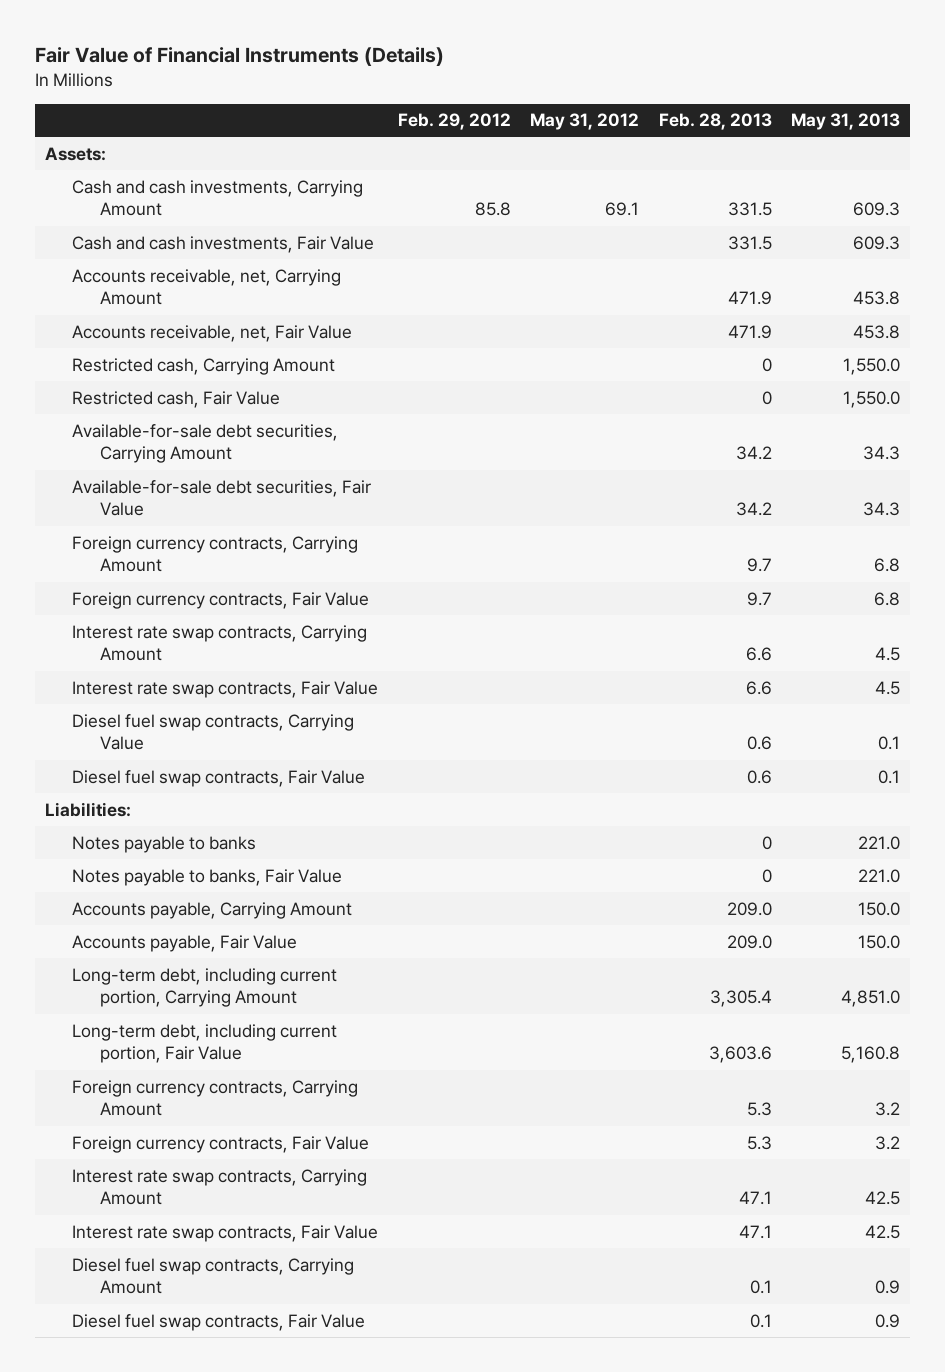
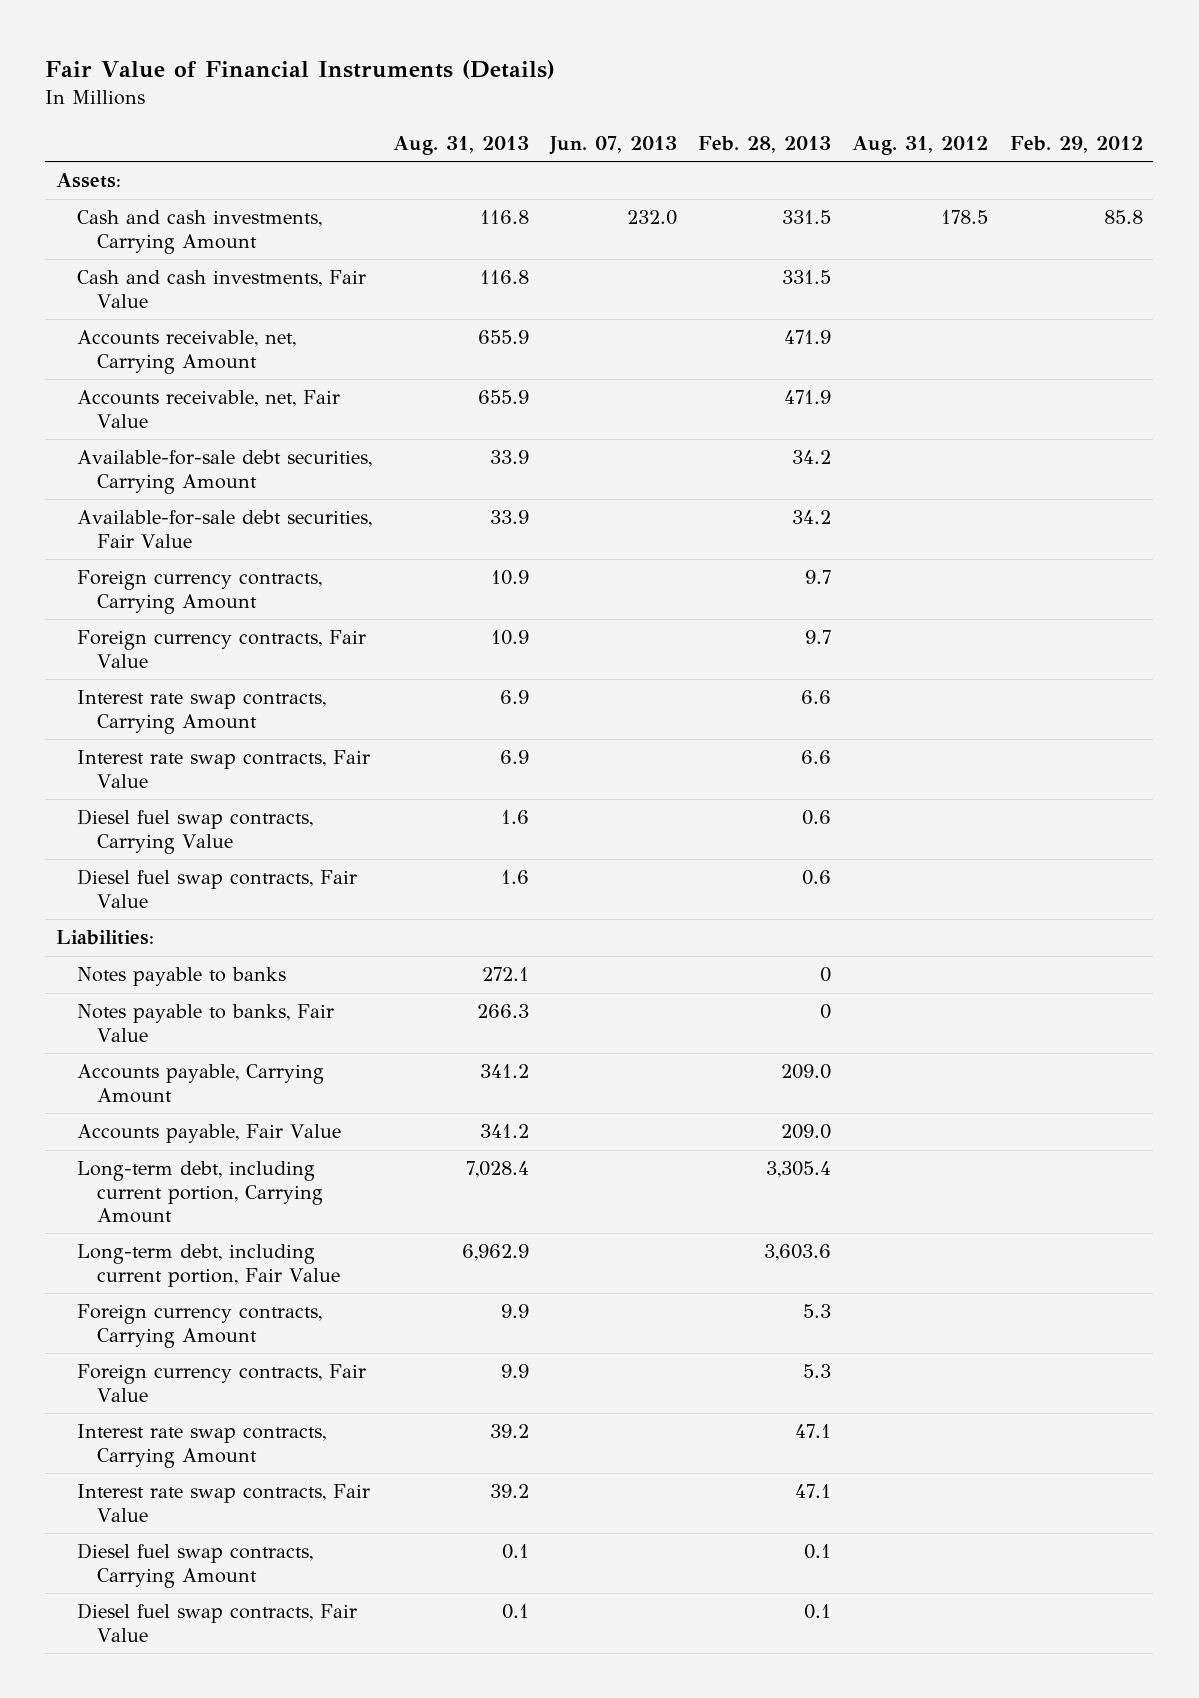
[530,113,640,131] May 31, 2012 -> none
[791,113,901,131] May 31, 2013 -> none
none -> [392,135,529,155] Aug. 31, 2013
none -> [548,135,677,155] Jun. 07, 2013
none -> [852,135,989,155] Aug. 31, 2012
[72,357,336,375] Restricted cash, Carrying Amount -> none
[72,390,281,408] Restricted cash, Fair Value -> none

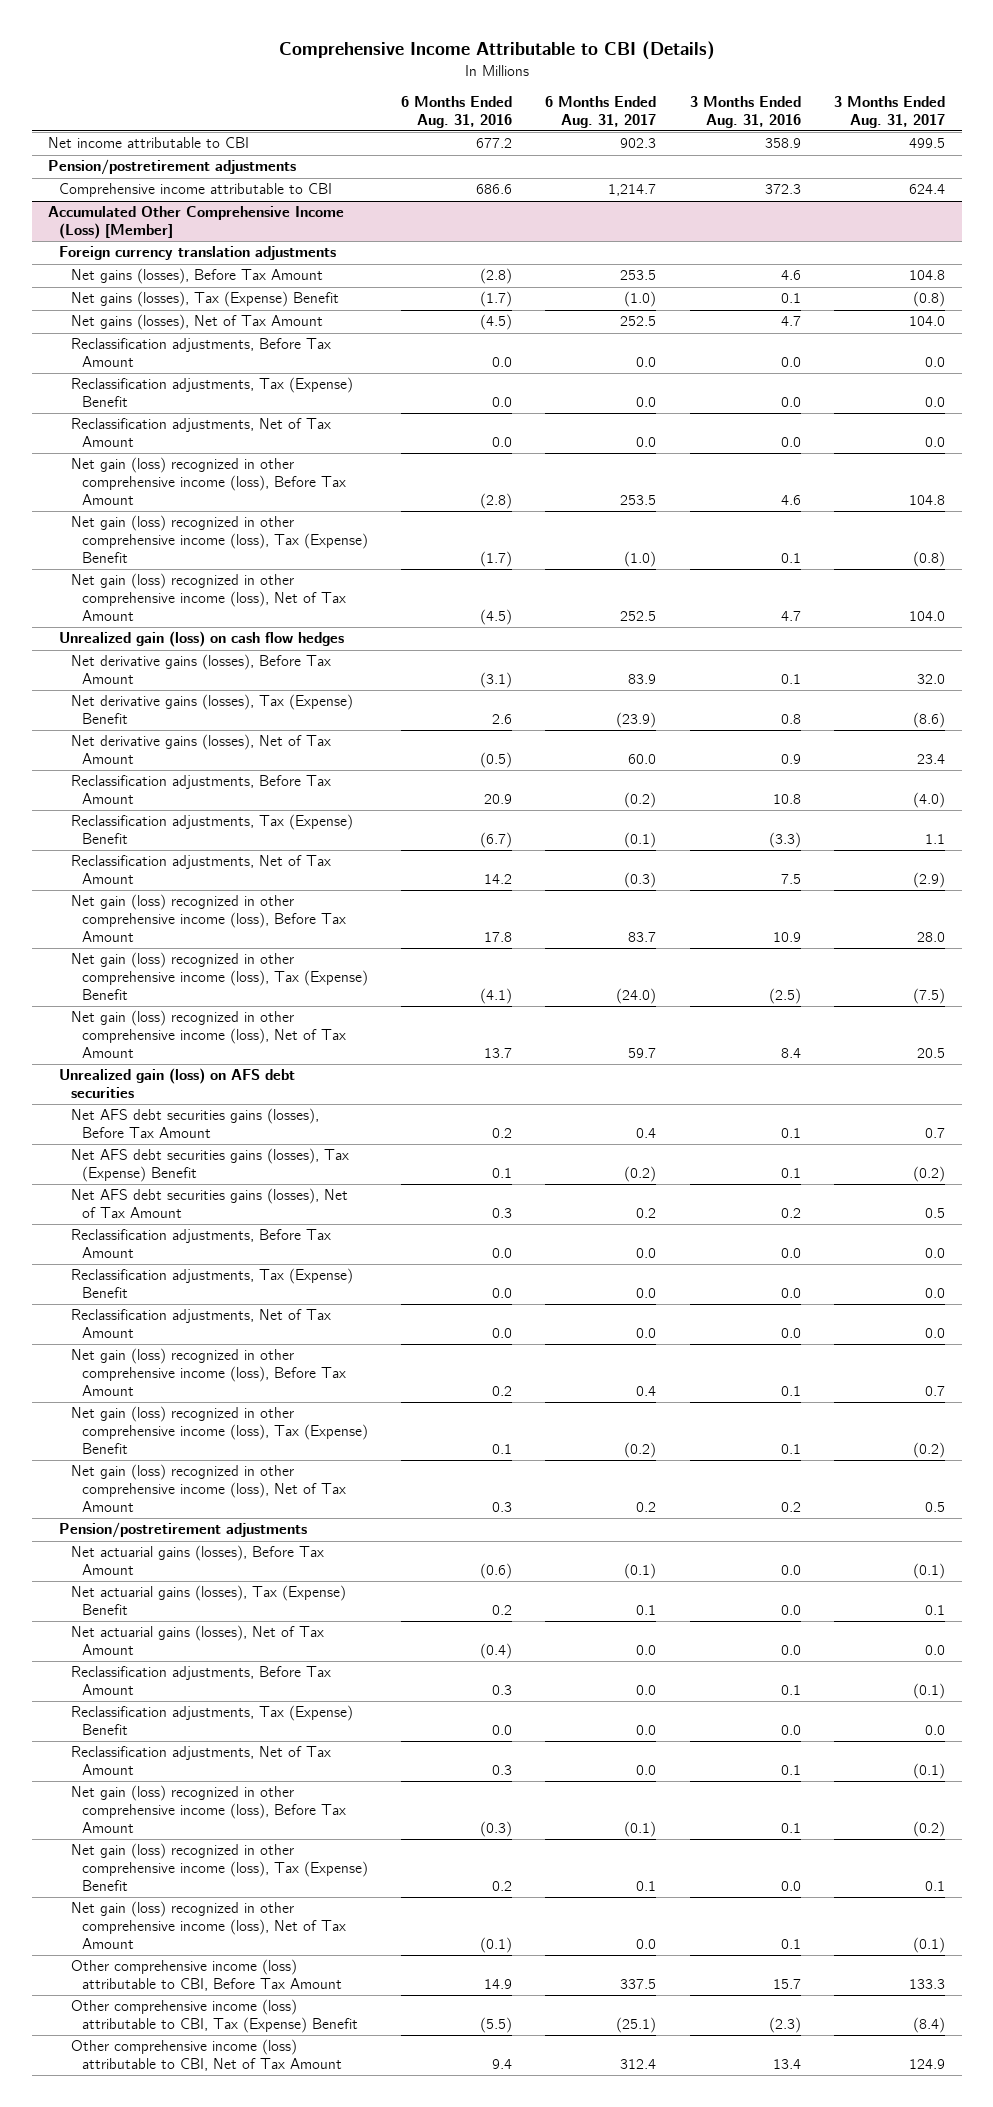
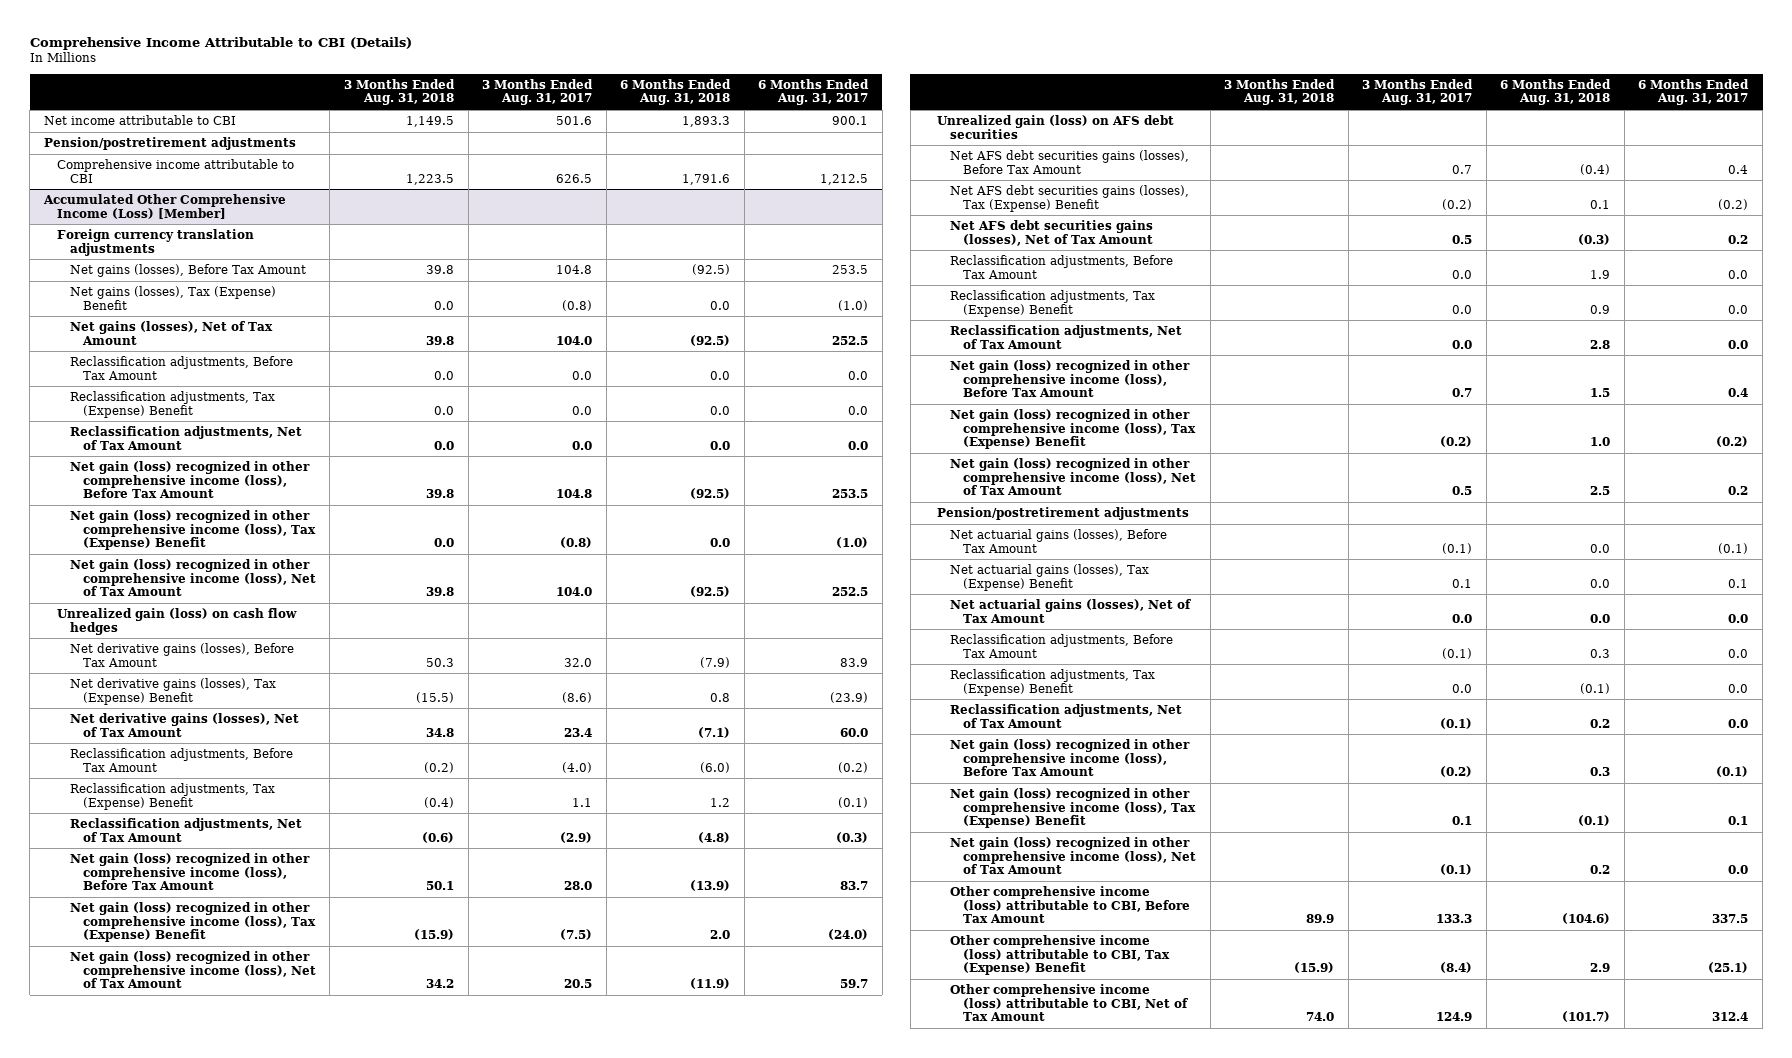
[400,96,512,128] 6 Months Ended Aug. 31, 2016 -> none
[689,96,801,128] 3 Months Ended Aug. 31, 2016 -> none
none -> [343,78,455,106] 3 Months Ended Aug. 31, 2018
none -> [620,78,732,106] 6 Months Ended Aug. 31, 2018
[620,138,657,149] 902.3 -> [832,115,869,125] 900.1
[908,138,945,149] 499.5 -> [556,115,593,125] 501.6
[608,184,657,197] 1,214.7 -> [820,173,869,185] 1,212.5
[908,184,945,195] 624.4 -> [556,173,593,183] 626.5

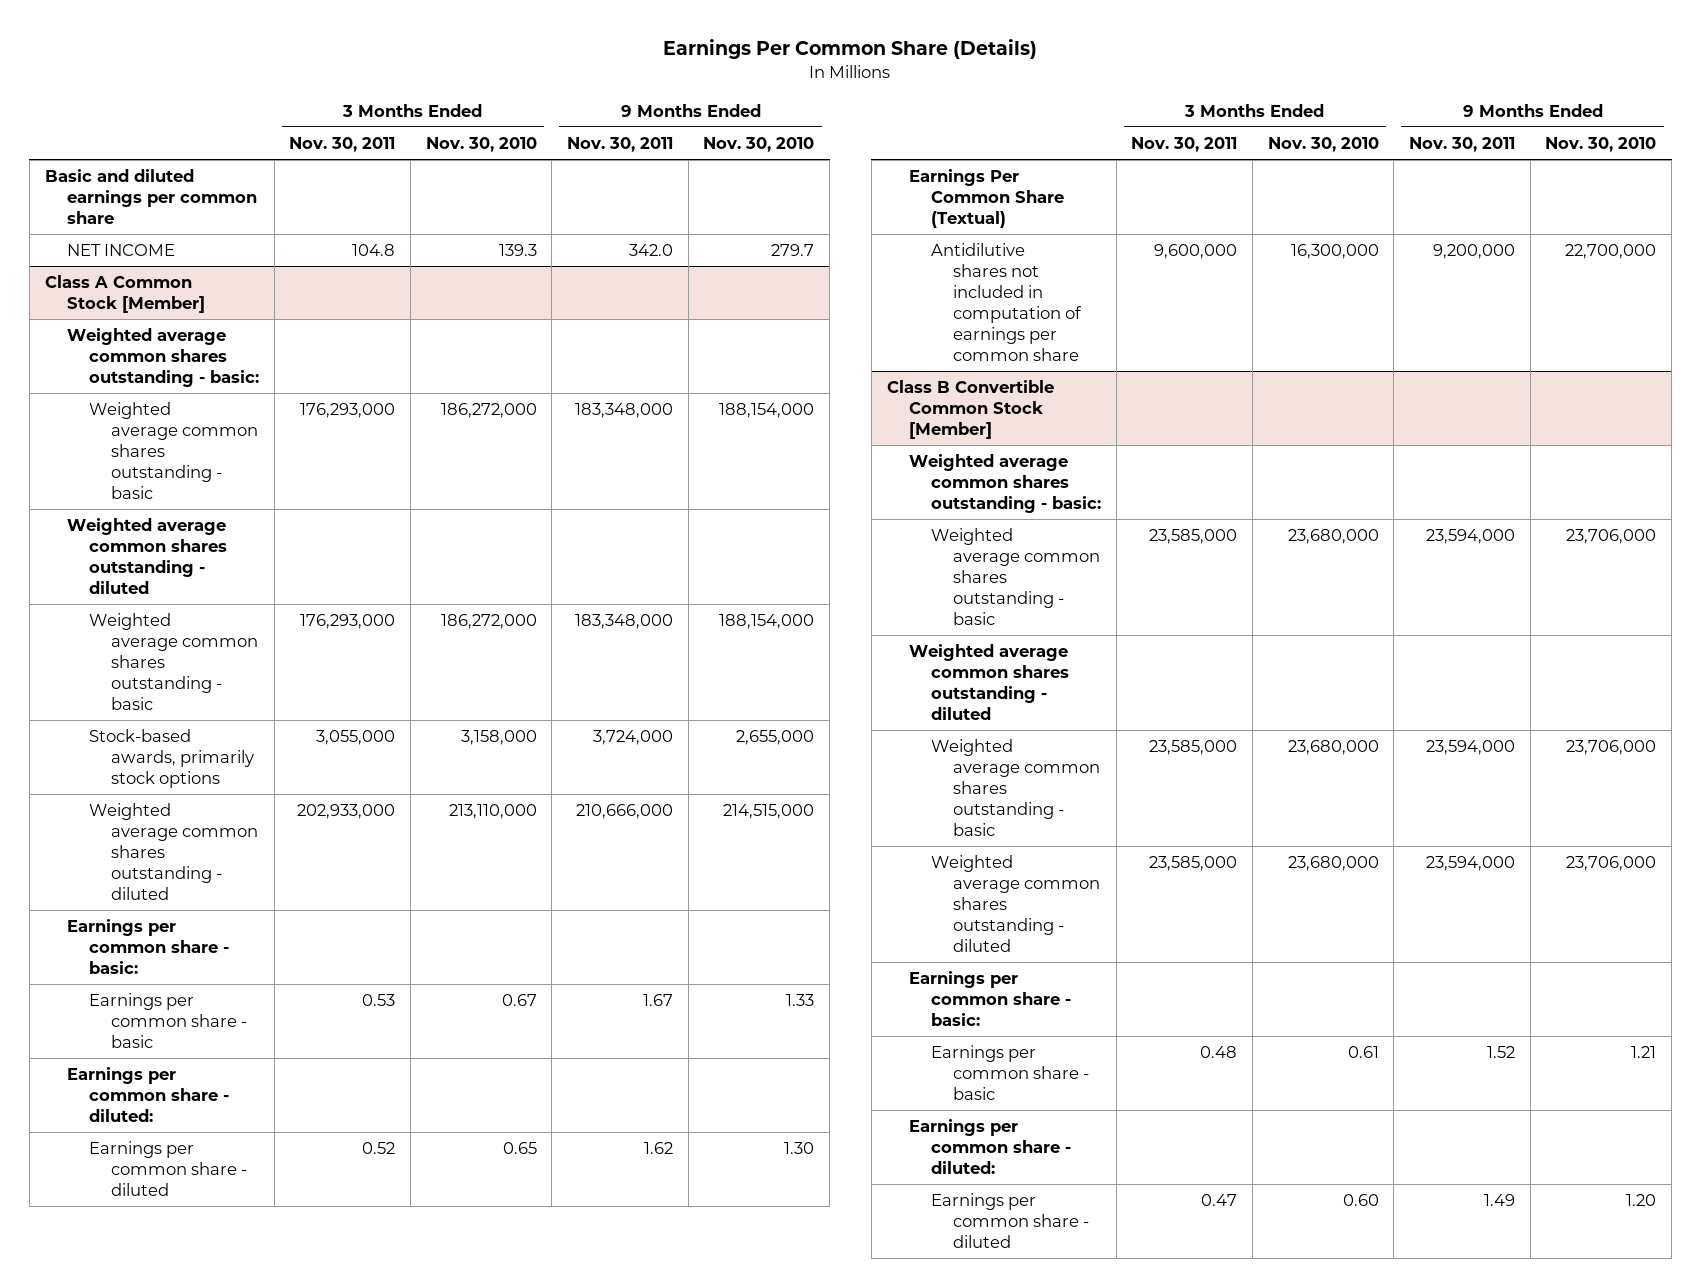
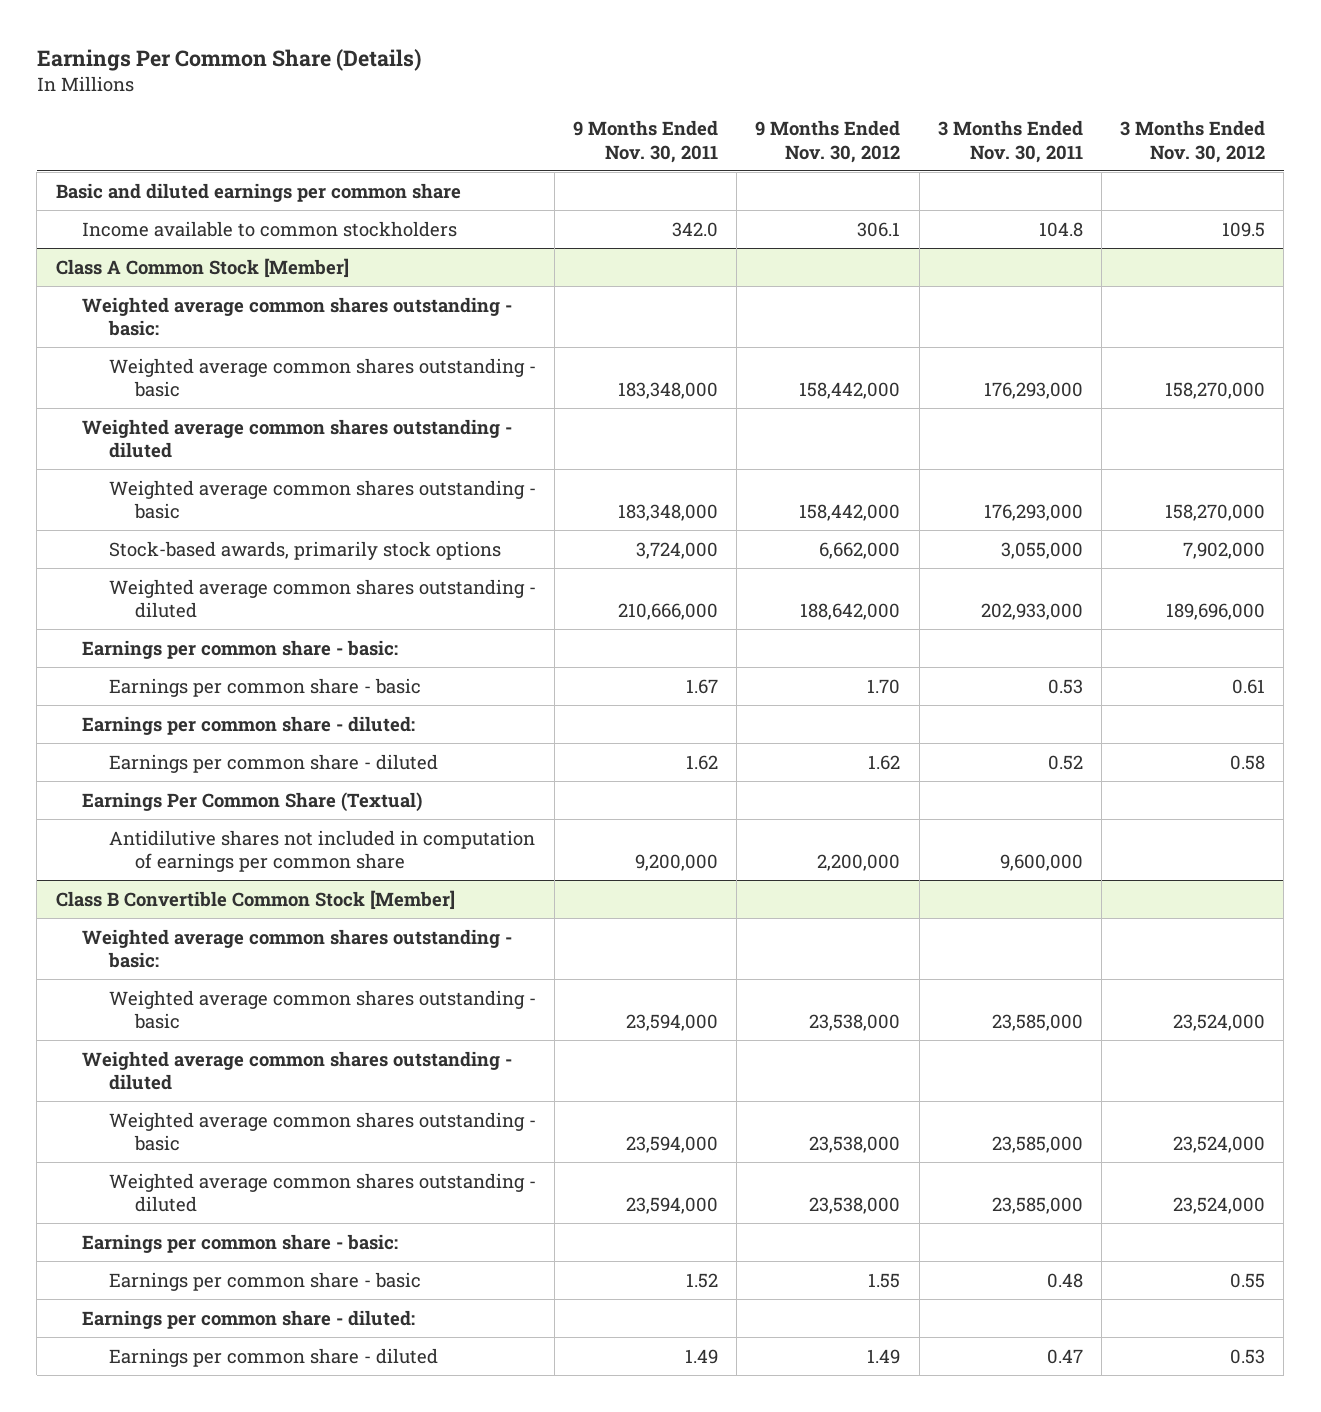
[425,136,537,152] Nov. 30, 2010 -> none
[703,136,815,152] Nov. 30, 2010 -> none
none -> [755,120,901,163] 9 Months Ended Nov. 30, 2012
none -> [1120,120,1266,163] 3 Months Ended Nov. 30, 2012
[66,243,175,256] NET INCOME -> [82,220,458,237] Income available to common stockholders

